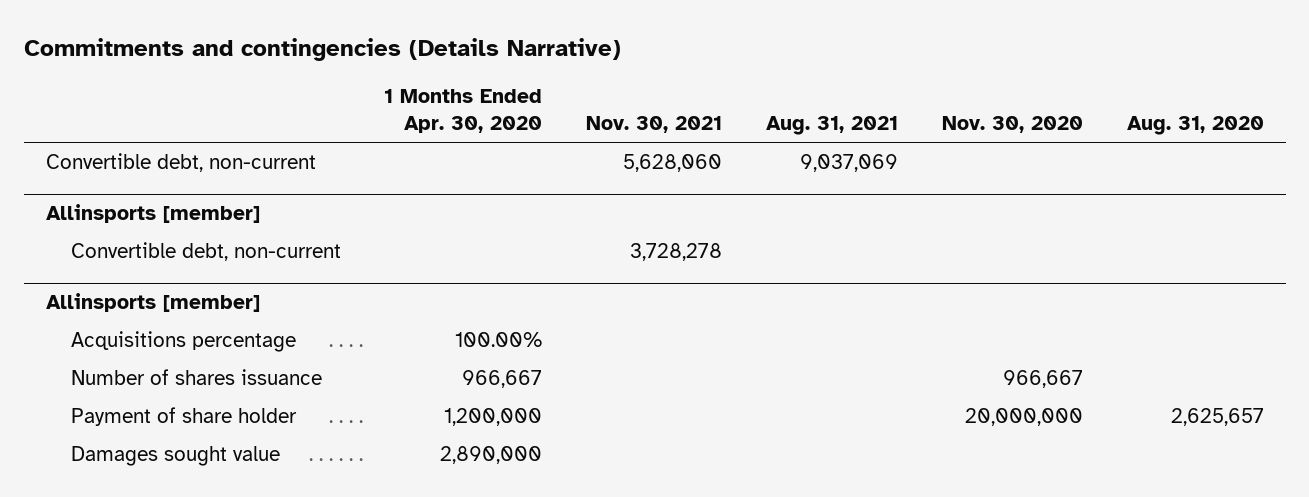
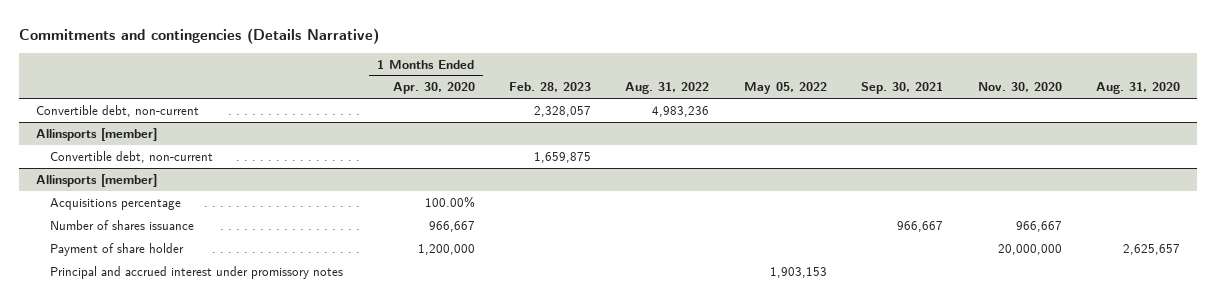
[586,116,723,134] Nov. 30, 2021 -> none
[766,116,899,136] Aug. 31, 2021 -> none
none -> [508,82,591,93] Feb. 28, 2023
none -> [625,82,710,95] Aug. 31, 2022
none -> [743,82,827,95] May 05, 2022
none -> [861,82,944,95] Sep. 30, 2021
[70,445,280,466] Damages sought value -> none
none -> [50,265,344,279] Principal and accrued interest under promissory notes

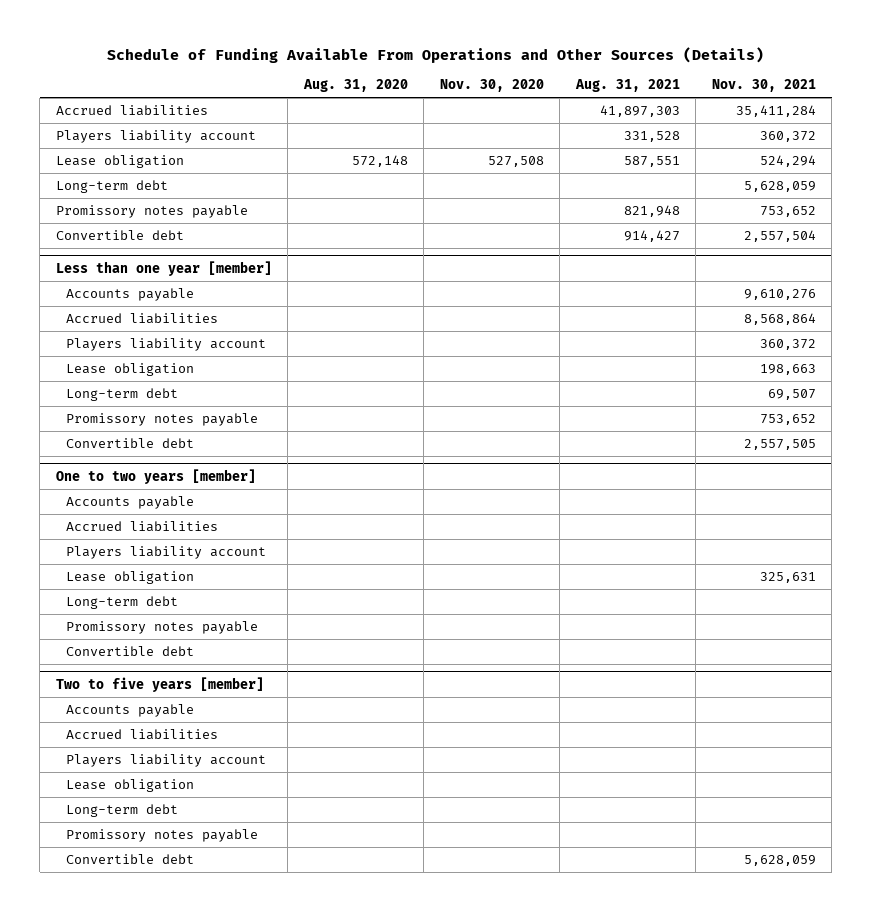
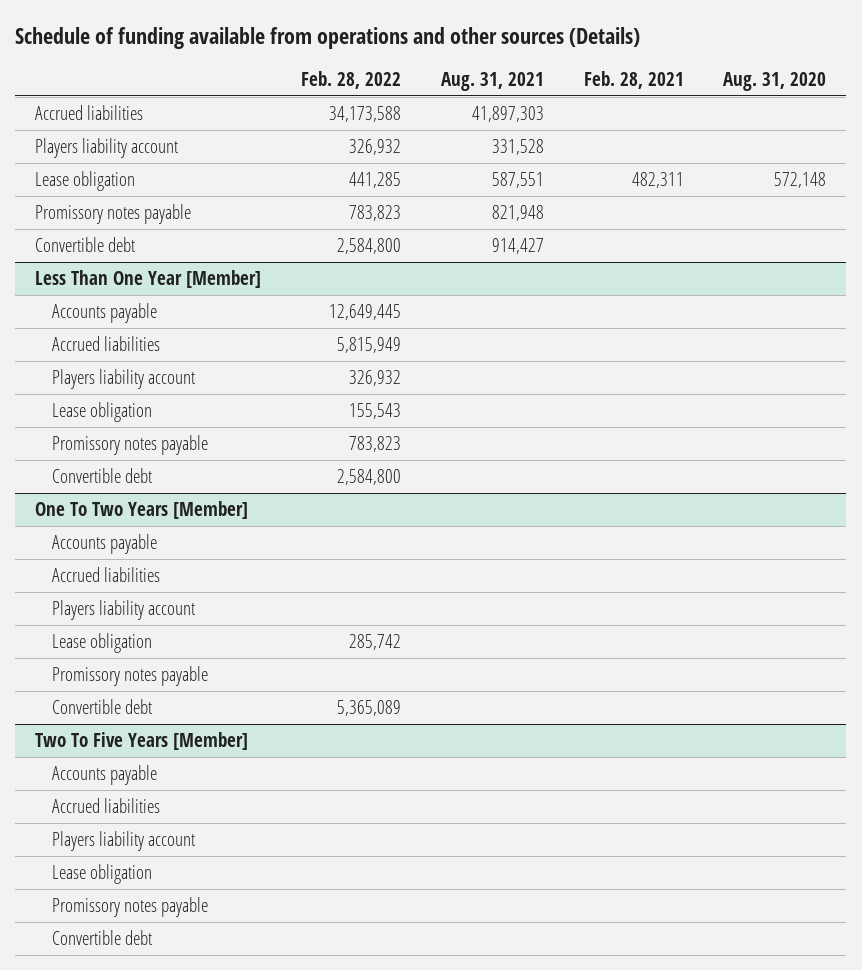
[106,46,764,63] Schedule of Funding Available From Operations and Other Sources (Details) -> [15,27,641,50] Schedule of funding available from operations and other sources (Details)
[439,79,544,93] Nov. 30, 2020 -> none
[711,79,816,93] Nov. 30, 2021 -> none
none -> [301,70,402,89] Feb. 28, 2022
none -> [583,70,684,89] Feb. 28, 2021
[55,179,168,193] Long-term debt -> none
[55,260,272,276] Less than one year [member] -> [35,269,262,288] Less Than One Year [Member]
[66,387,179,401] Long-term debt -> none
[55,468,256,484] One to two years [member] -> [35,500,249,519] One To Two Years [Member]
[66,595,179,609] Long-term debt -> none
[55,676,264,692] Two to five years [member] -> [35,731,249,750] Two To Five Years [Member]
[66,803,179,817] Long-term debt -> none

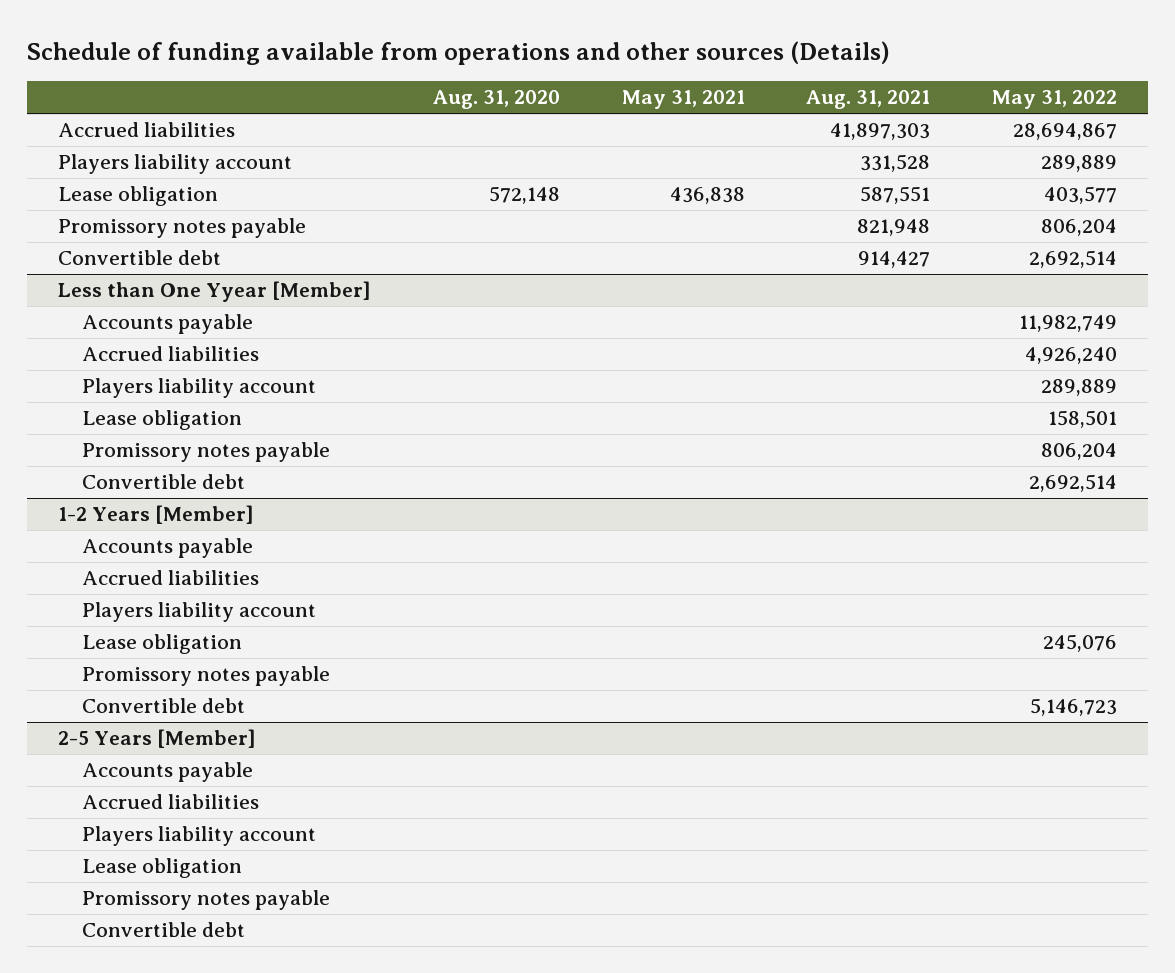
[301,70,402,89] Feb. 28, 2022 -> none
[583,70,684,89] Feb. 28, 2021 -> none
none -> [621,90,745,110] May 31, 2021
none -> [992,90,1118,110] May 31, 2022
[35,269,262,288] Less Than One Year [Member] -> [57,281,371,303] Less than One Yyear [Member]
[35,500,249,519] One To Two Years [Member] -> [57,505,254,525] 1-2 Years [Member]
[35,731,249,750] Two To Five Years [Member] -> [57,729,256,749] 2-5 Years [Member]

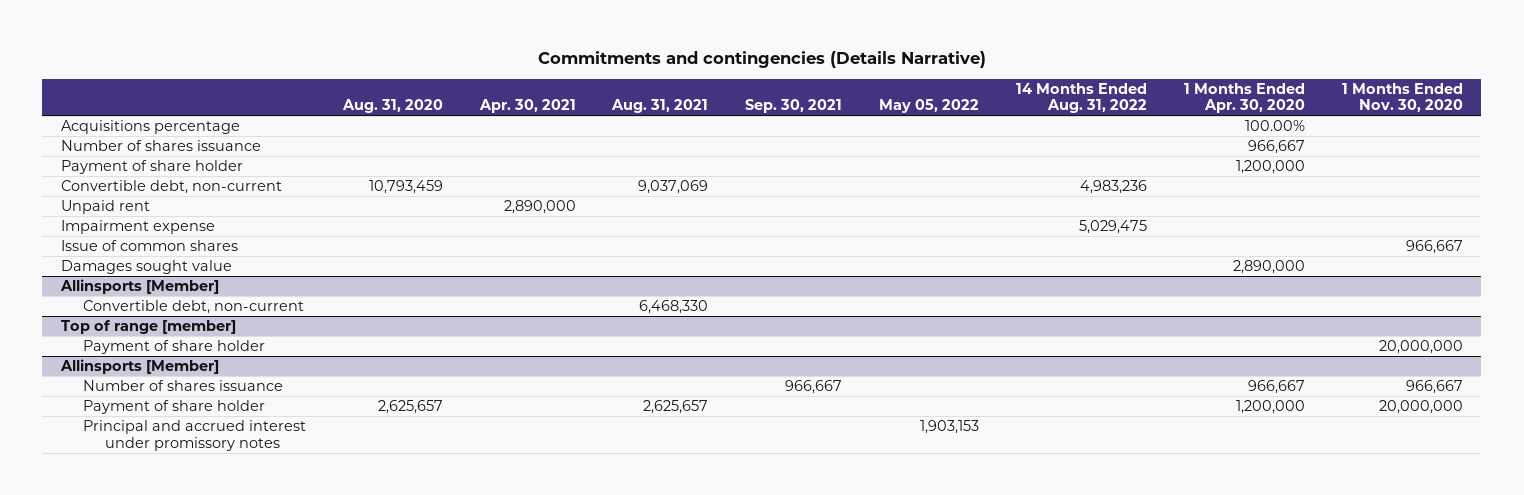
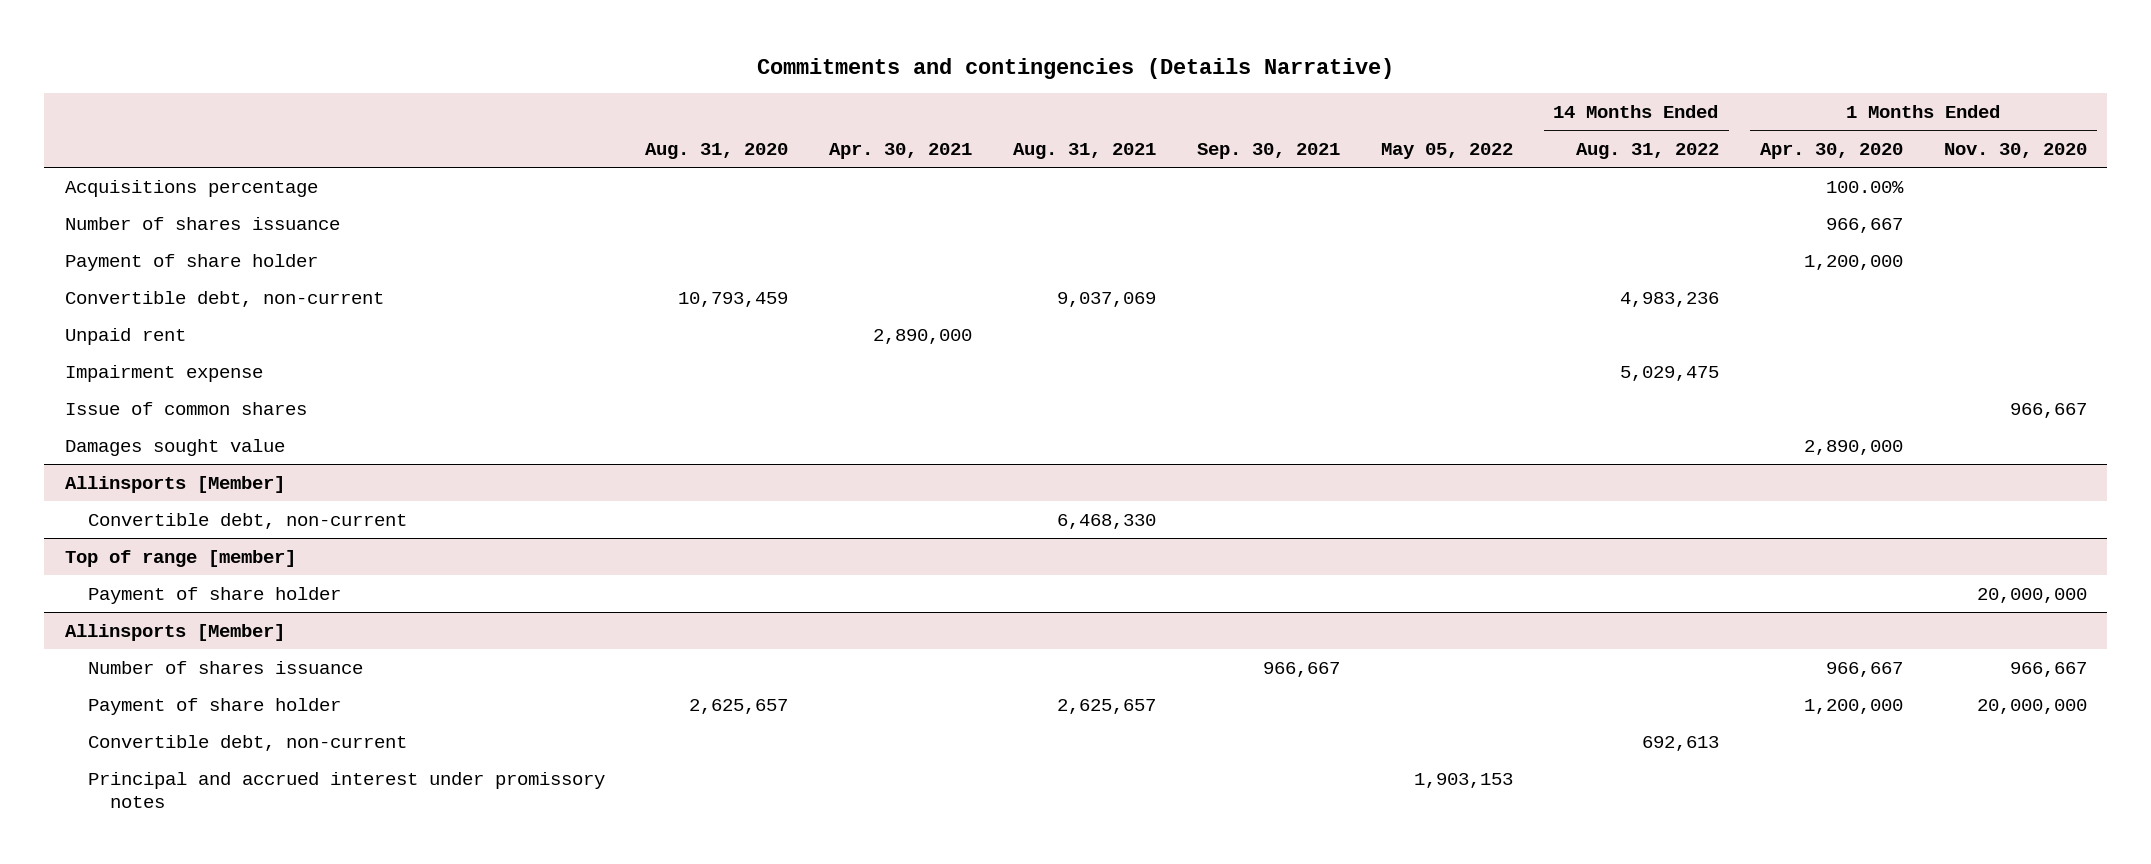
none -> [87,734,407,751] Convertible debt, non-current

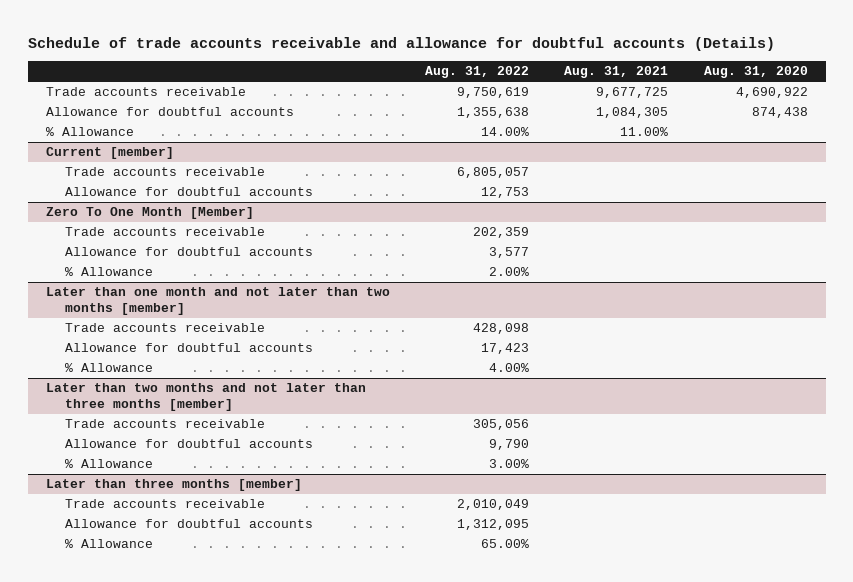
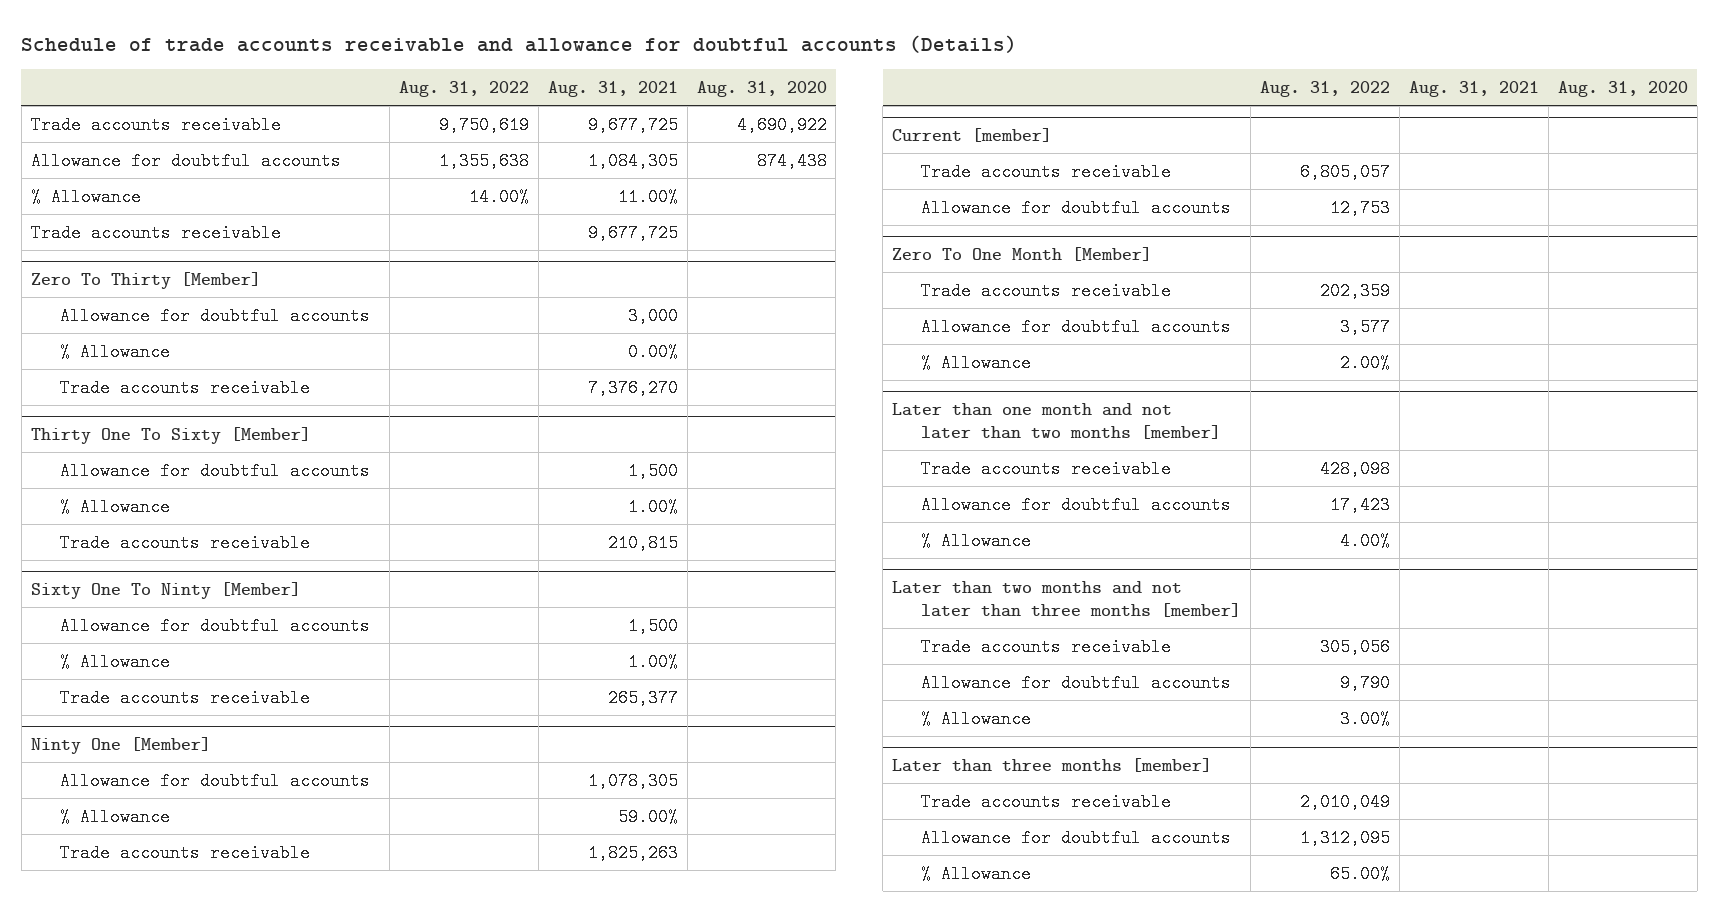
none -> [30,223,281,242] Trade accounts receivable
none -> [30,272,261,290] Zero To Thirty [Member]
none -> [60,306,371,325] Allowance for doubtful accounts
none -> [60,342,171,361] % Allowance
none -> [60,378,311,397] Trade accounts receivable
none -> [30,427,311,445] Thirty One To Sixty [Member]
none -> [60,461,371,480] Allowance for doubtful accounts
none -> [60,497,171,516] % Allowance
none -> [60,533,311,552] Trade accounts receivable
none -> [30,582,301,600] Sixty One To Ninty [Member]
none -> [60,616,371,635] Allowance for doubtful accounts
none -> [60,652,171,671] % Allowance
none -> [60,688,311,707] Trade accounts receivable
none -> [30,737,211,755] Ninty One [Member]
none -> [60,771,371,790] Allowance for doubtful accounts
none -> [60,807,171,826] % Allowance
none -> [60,843,311,862] Trade accounts receivable

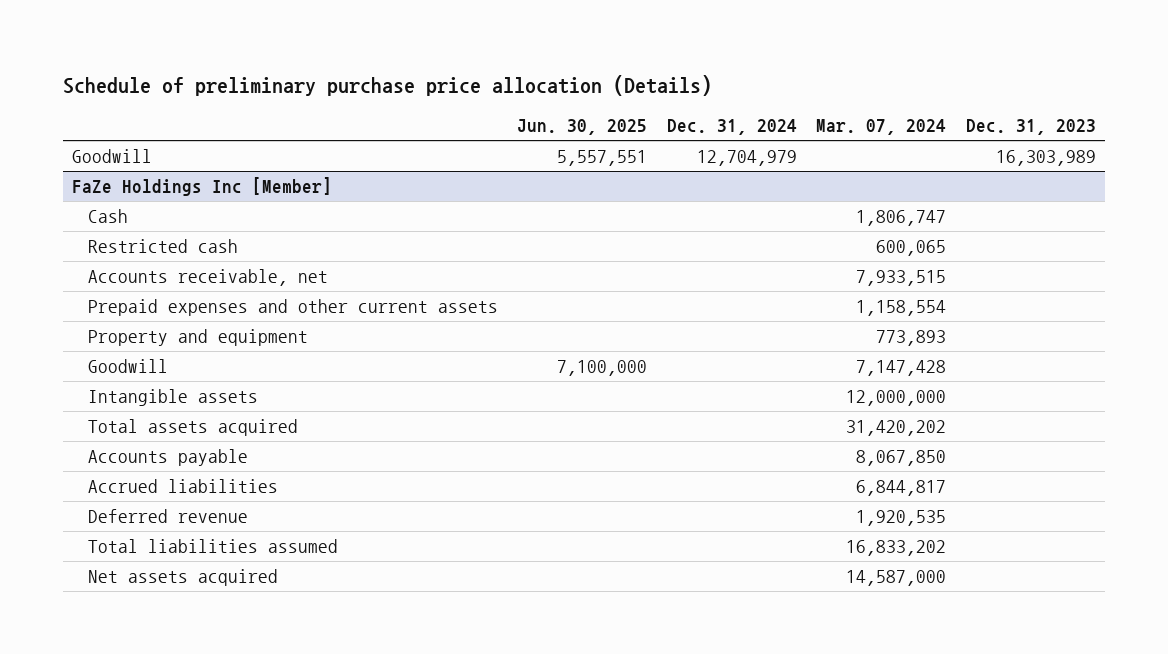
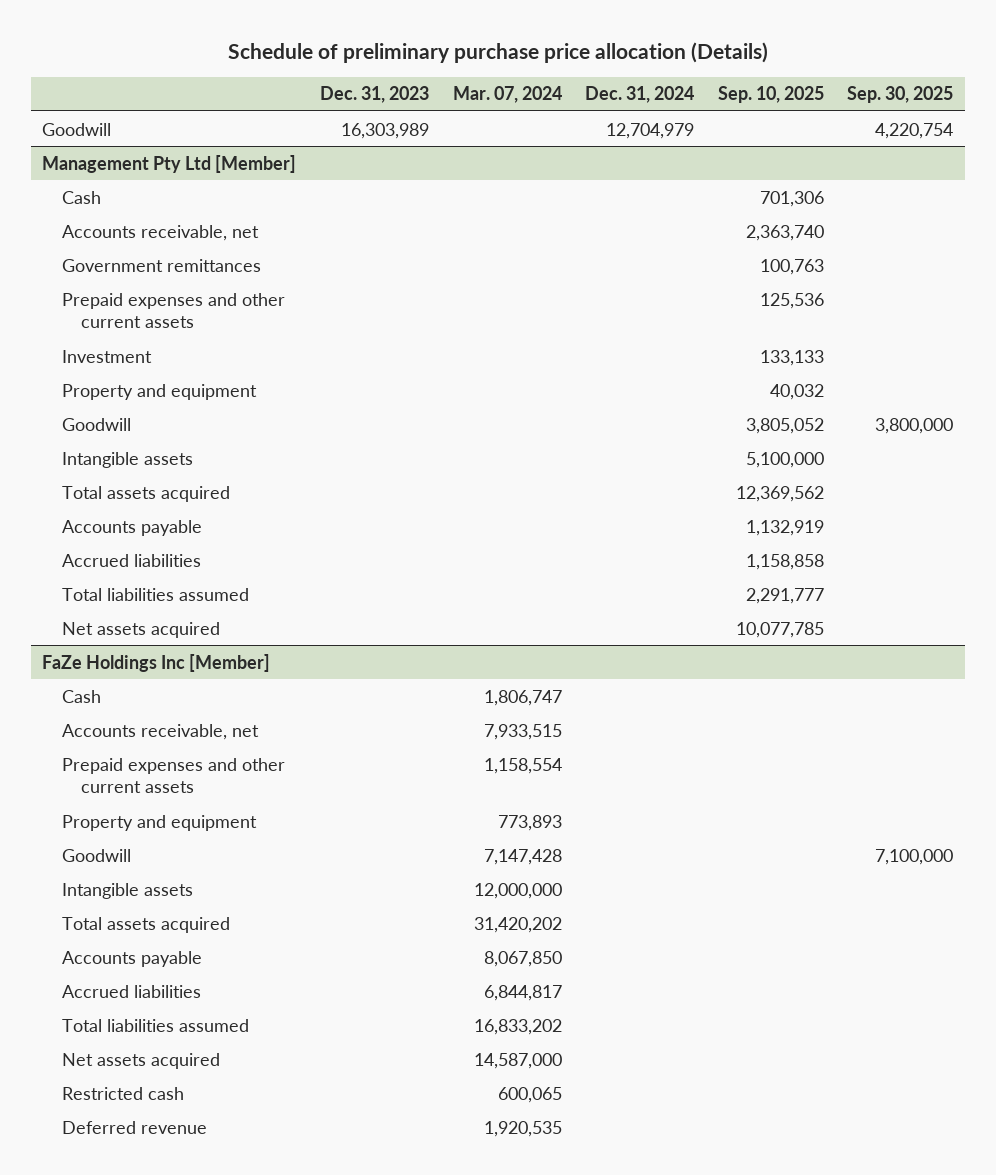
[517,119,648,136] Jun. 30, 2025 -> none
none -> [717,86,824,104] Sep. 10, 2025
none -> [847,86,954,104] Sep. 30, 2025
none -> [42,154,297,173] Management Pty Ltd [Member]
none -> [61,190,101,204] Cash
none -> [61,224,259,241] Accounts receivable, net
none -> [61,258,261,272] Government remittances
none -> [61,292,285,328] Prepaid expenses and other current assets
none -> [61,349,152,363] Investment
none -> [61,383,257,400] Property and equipment
none -> [61,417,131,431] Goodwill
none -> [61,451,193,468] Intangible assets
none -> [61,485,230,502] Total assets acquired
none -> [61,519,202,536] Accounts payable
none -> [61,553,201,567] Accrued liabilities
none -> [61,587,249,601] Total liabilities assumed
none -> [61,621,220,638] Net assets acquired
[87,238,238,253] Restricted cash -> [61,1086,184,1100] Restricted cash
[87,508,248,523] Deferred revenue -> [61,1120,207,1134] Deferred revenue

